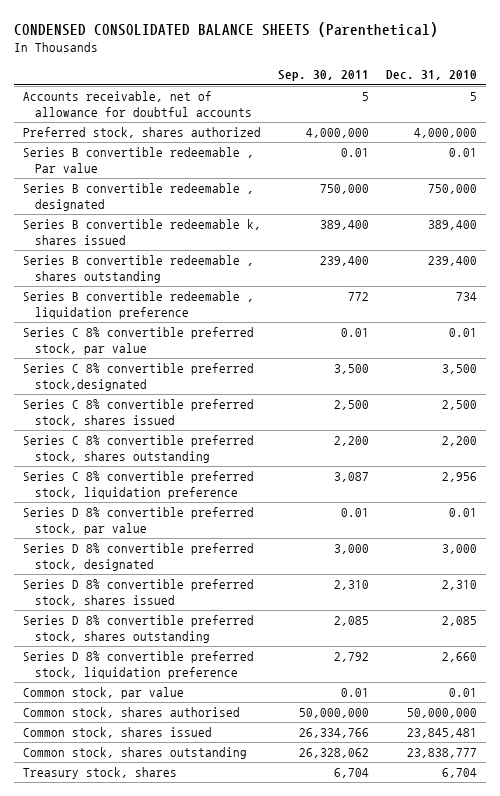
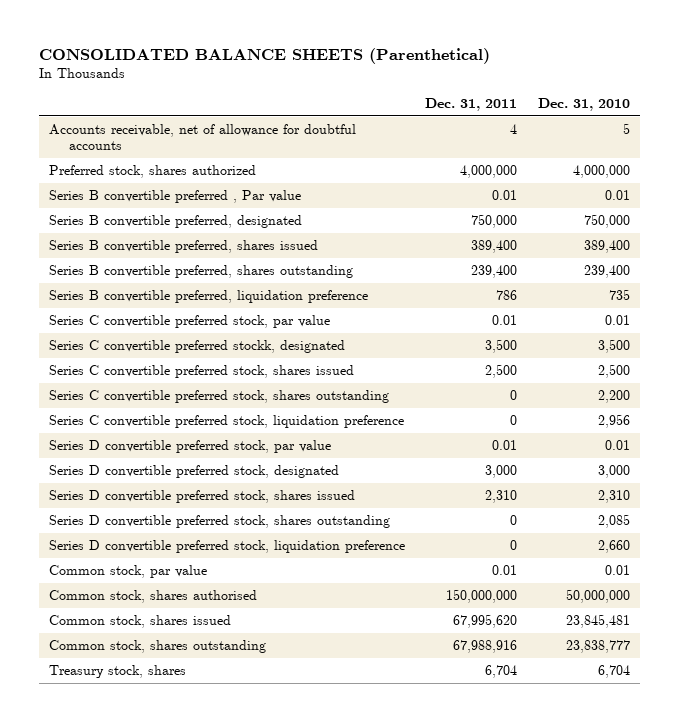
[14,22,439,38] CONDENSED CONSOLIDATED BALANCE SHEETS (Parenthetical) -> [38,47,490,64] CONSOLIDATED BALANCE SHEETS (Parenthetical)
[277,70,369,82] Sep. 30, 2011 -> none
none -> [425,98,518,112] Dec. 31, 2011
[22,147,254,174] Series B convertible redeemable , Par value -> [48,189,301,203] Series B convertible preferred , Par value
[22,183,254,212] Series B convertible redeemable , designated -> [48,214,302,228] Series B convertible preferred, designated
[22,219,261,246] Series B convertible redeemable k, shares issued -> [48,239,318,253] Series B convertible preferred, shares issued
[22,255,254,284] Series B convertible redeemable , shares outstanding -> [48,264,353,278] Series B convertible preferred, shares outstanding
[22,291,254,320] Series B convertible redeemable , liquidation preference -> [48,289,368,303] Series B convertible preferred, liquidation preference
[456,292,478,302] 734 -> [609,288,631,300] 735
[22,327,254,356] Series C 8% convertible preferred stock, par value -> [48,314,330,328] Series C convertible preferred stock, par value
[22,363,254,392] Series C 8% convertible preferred stock,designated -> [48,339,345,353] Series C convertible preferred stockk, designated
[22,399,254,427] Series C 8% convertible preferred stock, shares issued -> [48,364,354,378] Series C convertible preferred stock, shares issued
[22,435,254,464] Series C 8% convertible preferred stock, shares outstanding -> [48,389,389,403] Series C convertible preferred stock, shares outstanding
[22,471,254,500] Series C 8% convertible preferred stock, liquidation preference -> [48,414,404,428] Series C convertible preferred stock, liquidation preference
[22,507,254,536] Series D 8% convertible preferred stock, par value -> [48,439,331,453] Series D convertible preferred stock, par value
[22,543,254,572] Series D 8% convertible preferred stock, designated -> [48,464,339,478] Series D convertible preferred stock, designated
[22,579,254,607] Series D 8% convertible preferred stock, shares issued -> [48,489,355,503] Series D convertible preferred stock, shares issued
[22,615,254,644] Series D 8% convertible preferred stock, shares outstanding -> [48,514,390,528] Series D convertible preferred stock, shares outstanding
[22,651,254,680] Series D 8% convertible preferred stock, liquidation preference -> [48,539,405,553] Series D convertible preferred stock, liquidation preference

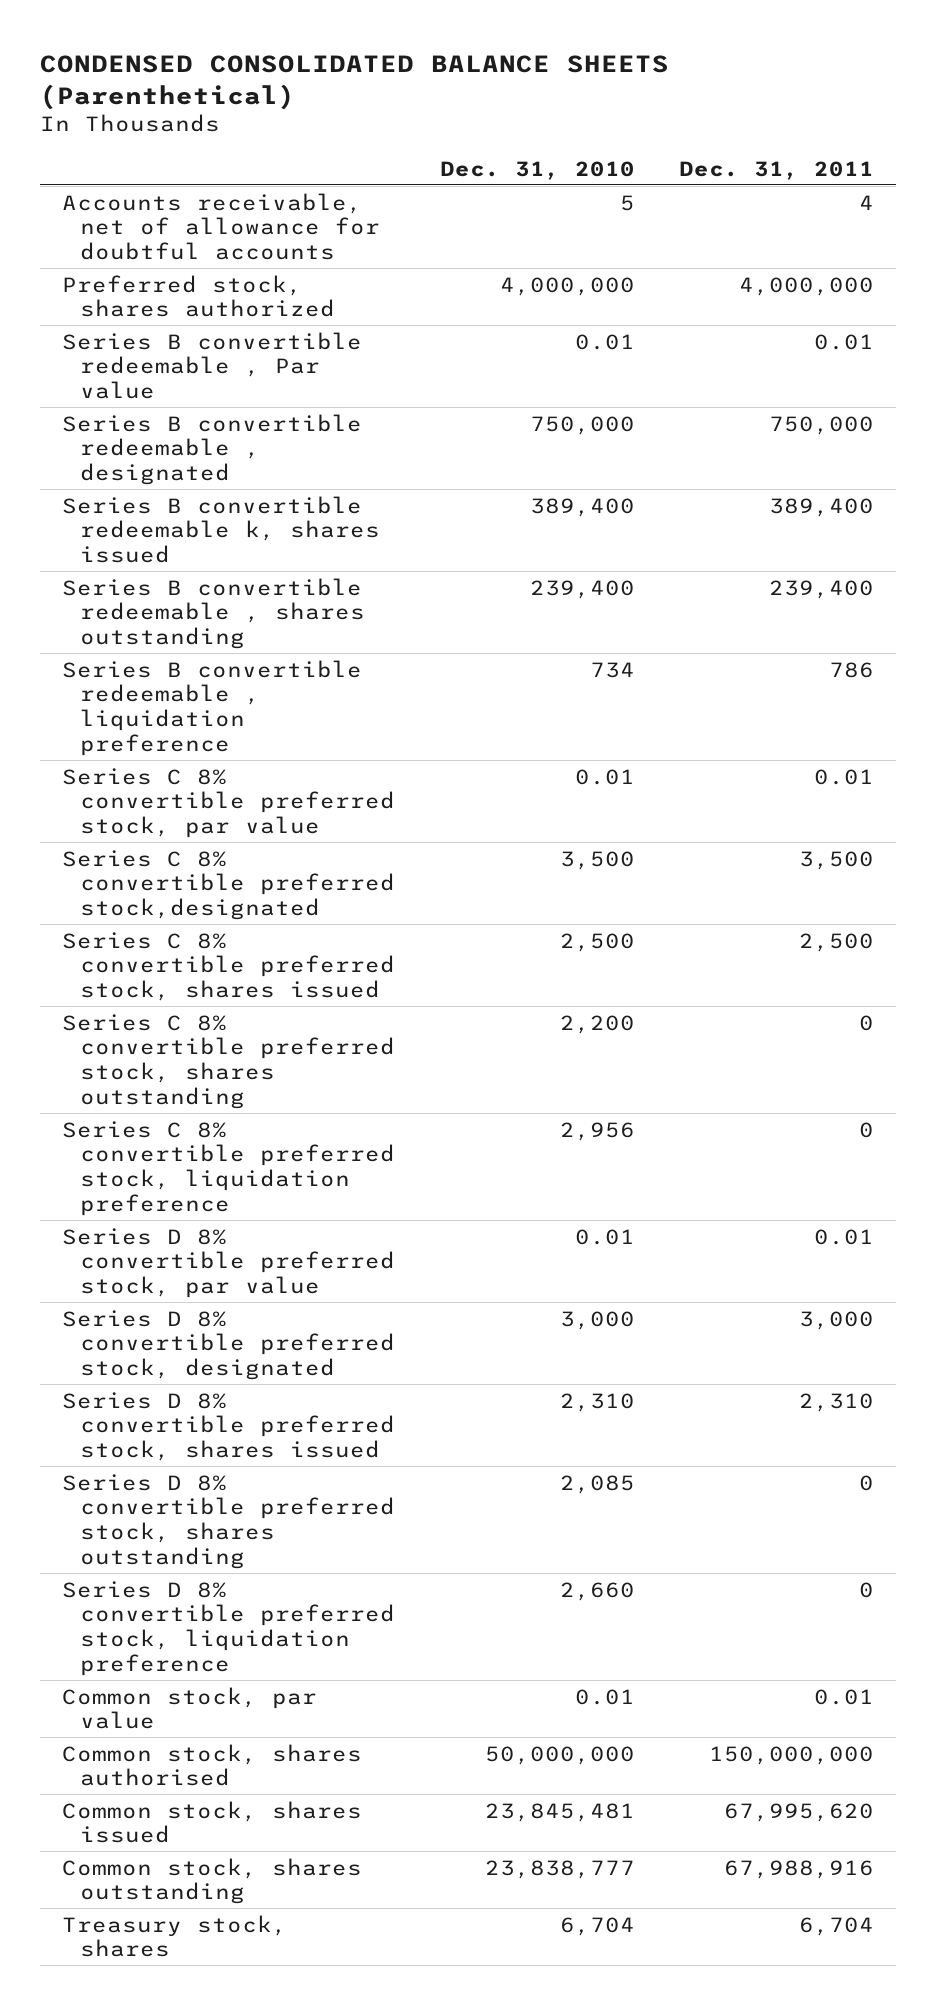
[38,47,490,64] CONSOLIDATED BALANCE SHEETS (Parenthetical) -> [39,54,669,110] CONDENSED CONSOLIDATED BALANCE SHEETS (Parenthetical)
[48,189,301,203] Series B convertible preferred , Par value -> [62,331,363,400] Series B convertible redeemable , Par value
[48,214,302,228] Series B convertible preferred, designated -> [62,413,363,486] Series B convertible redeemable , designated
[48,239,318,253] Series B convertible preferred, shares issued -> [62,495,381,564] Series B convertible redeemable k, shares issued
[48,264,353,278] Series B convertible preferred, shares outstanding -> [62,577,366,650] Series B convertible redeemable , shares outstanding
[48,289,368,303] Series B convertible preferred, liquidation preference -> [62,659,363,757] Series B convertible redeemable , liquidation preference
[609,288,631,300] 735 -> [589,661,635,678] 734
[48,314,330,328] Series C convertible preferred stock, par value -> [62,767,396,839] Series C 8% convertible preferred stock, par value
[48,339,345,353] Series C convertible preferred stockk, designated -> [62,849,396,921] Series C 8% convertible preferred stock,designated
[48,364,354,378] Series C convertible preferred stock, shares issued -> [62,931,396,1002] Series C 8% convertible preferred stock, shares issued
[48,389,389,403] Series C convertible preferred stock, shares outstanding -> [62,1013,396,1110] Series C 8% convertible preferred stock, shares outstanding
[48,414,404,428] Series C convertible preferred stock, liquidation preference -> [62,1120,396,1217] Series C 8% convertible preferred stock, liquidation preference
[48,439,331,453] Series D convertible preferred stock, par value -> [62,1227,396,1299] Series D 8% convertible preferred stock, par value
[48,464,339,478] Series D convertible preferred stock, designated -> [62,1309,396,1381] Series D 8% convertible preferred stock, designated
[48,489,355,503] Series D convertible preferred stock, shares issued -> [62,1391,396,1462] Series D 8% convertible preferred stock, shares issued
[48,514,390,528] Series D convertible preferred stock, shares outstanding -> [62,1473,396,1570] Series D 8% convertible preferred stock, shares outstanding
[48,539,405,553] Series D convertible preferred stock, liquidation preference -> [62,1580,396,1677] Series D 8% convertible preferred stock, liquidation preference

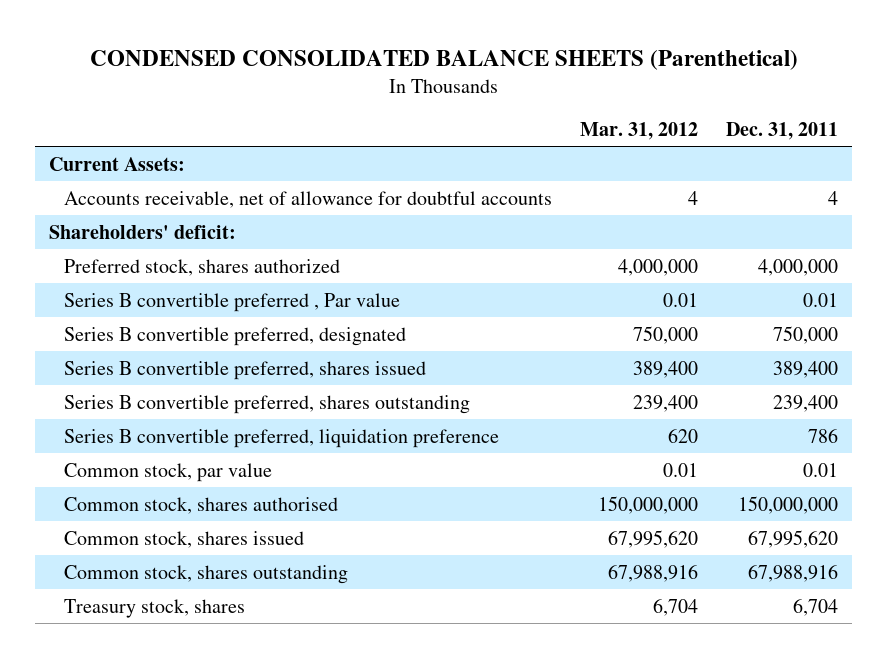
[439,160,635,180] Dec. 31, 2010 -> none
none -> [580,122,699,141] Mar. 31, 2012
none -> [48,156,185,171] Current Assets:
none -> [48,224,236,239] Shareholders' deficit:
[62,767,396,839] Series C 8% convertible preferred stock, par value -> none
[62,849,396,921] Series C 8% convertible preferred stock,designated -> none
[62,931,396,1002] Series C 8% convertible preferred stock, shares issued -> none
[62,1013,396,1110] Series C 8% convertible preferred stock, shares outstanding -> none
[62,1120,396,1217] Series C 8% convertible preferred stock, liquidation preference -> none
[62,1227,396,1299] Series D 8% convertible preferred stock, par value -> none
[62,1309,396,1381] Series D 8% convertible preferred stock, designated -> none
[62,1391,396,1462] Series D 8% convertible preferred stock, shares issued -> none
[62,1473,396,1570] Series D 8% convertible preferred stock, shares outstanding -> none
[62,1580,396,1677] Series D 8% convertible preferred stock, liquidation preference -> none
[62,331,363,400] Series B convertible redeemable , Par value -> [63,292,400,312] Series B convertible preferred , Par value
[62,413,363,486] Series B convertible redeemable , designated -> [63,326,406,346] Series B convertible preferred, designated
[62,495,381,564] Series B convertible redeemable k, shares issued -> [63,360,426,380] Series B convertible preferred, shares issued
[62,577,366,650] Series B convertible redeemable , shares outstanding -> [63,394,470,414] Series B convertible preferred, shares outstanding
[62,659,363,757] Series B convertible redeemable , liquidation preference -> [63,428,499,448] Series B convertible preferred, liquidation preference

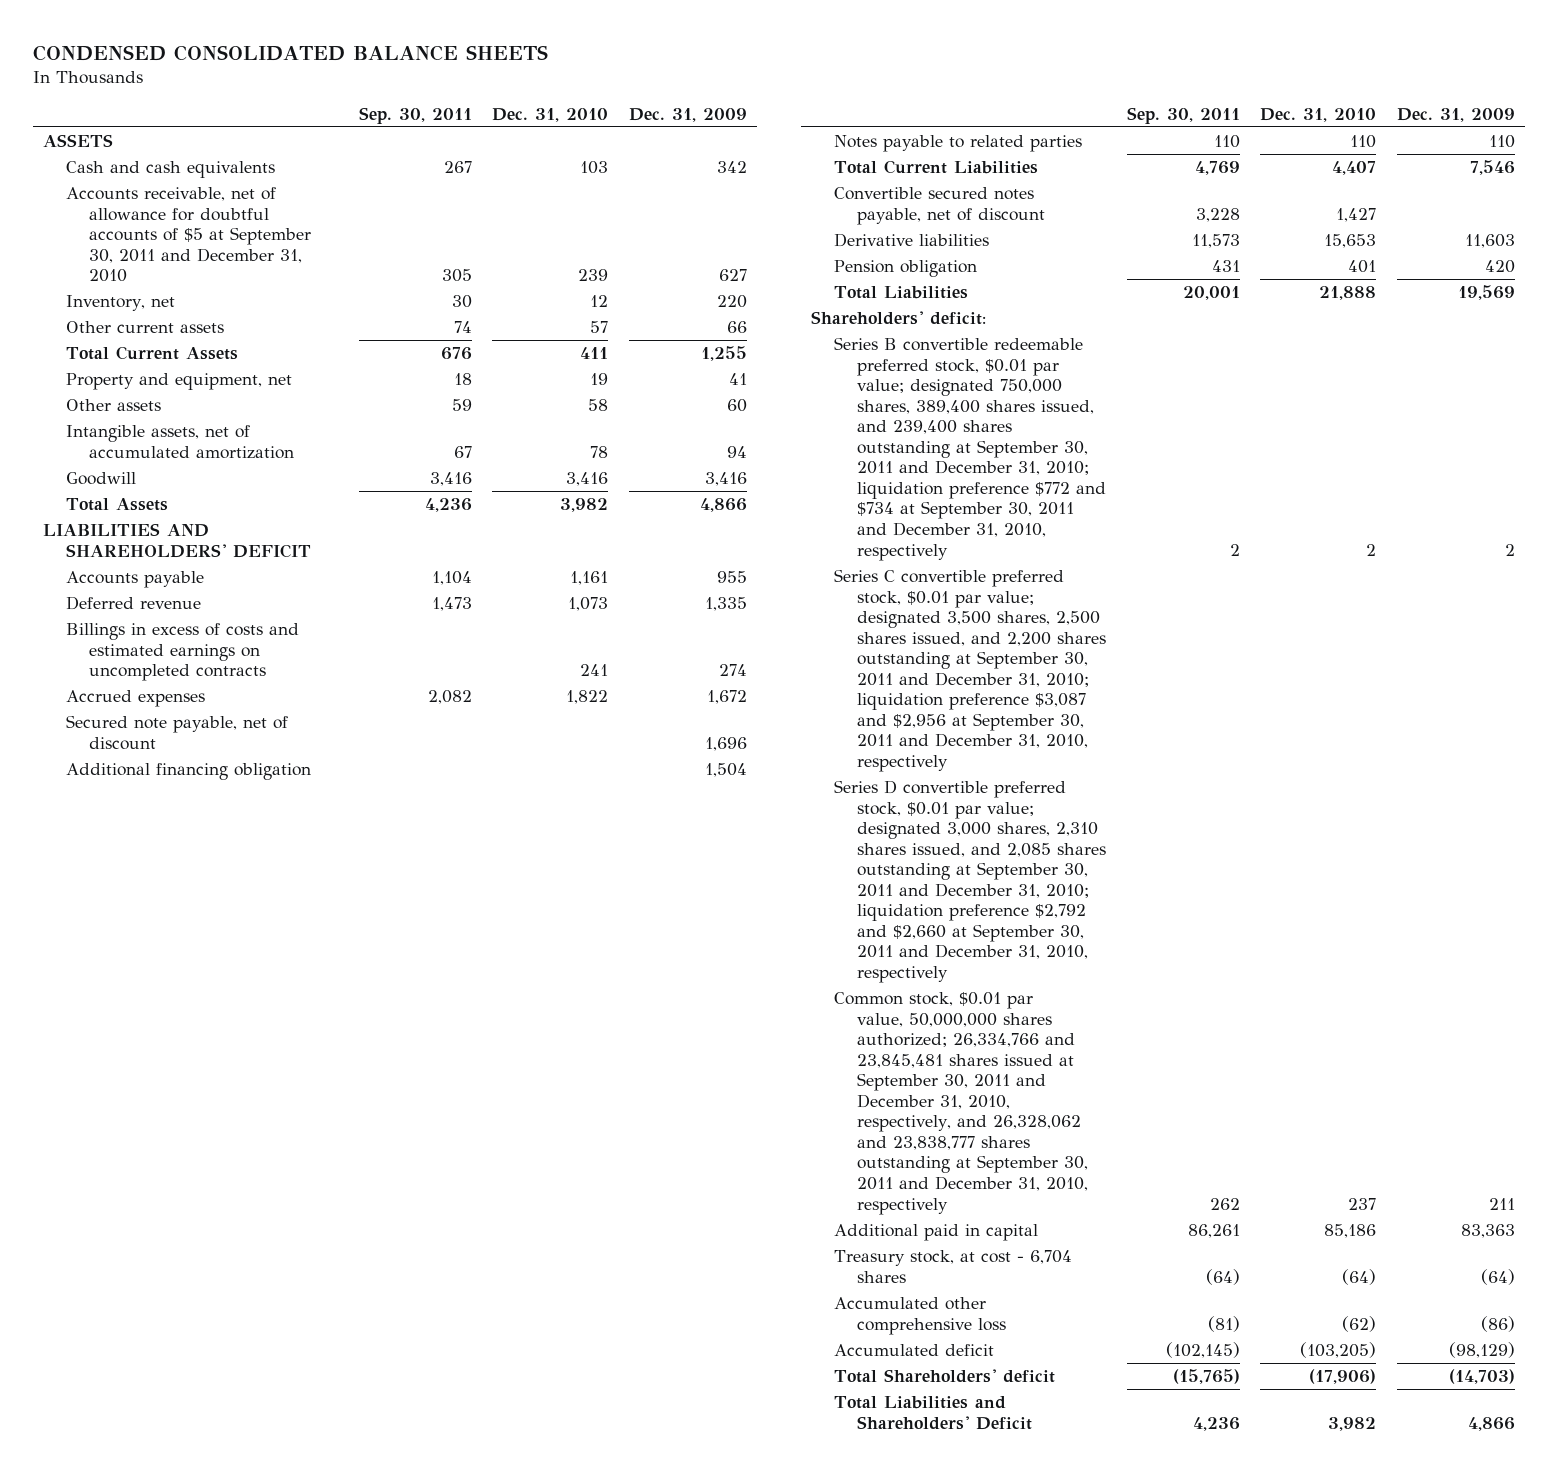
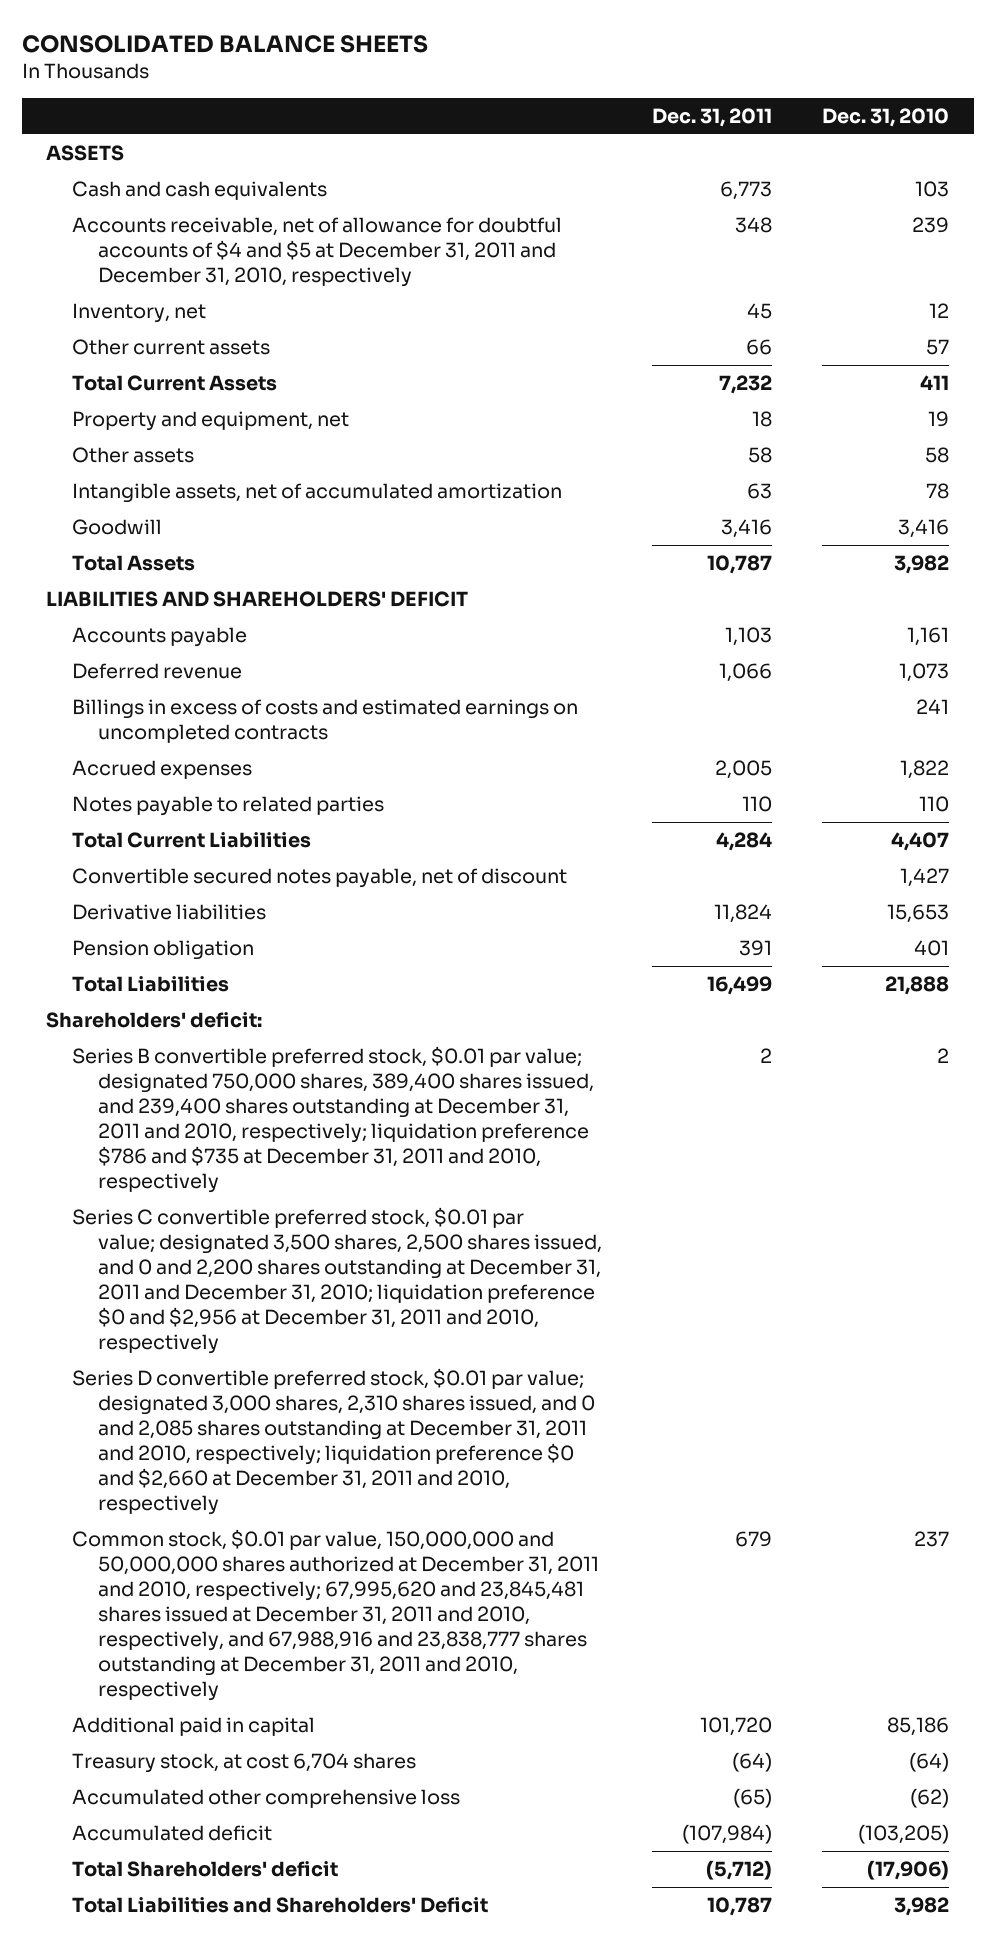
[32,44,548,61] CONDENSED CONSOLIDATED BALANCE SHEETS -> [21,34,428,53] CONSOLIDATED BALANCE SHEETS
[358,106,472,124] Sep. 30, 2011 -> none
[628,107,747,122] Dec. 31, 2009 -> none
none -> [652,107,773,127] Dec. 31, 2011
[66,187,312,283] Accounts receivable, net of allowance for doubtful accounts of $5 at September 30, 2011 and December 31, 2010 -> [72,217,563,288] Accounts receivable, net of allowance for doubtful accounts of $4 and $5 at December 31, 2011 and December 31, 2010, respectively
[66,715,289,750] Secured note payable, net of discount -> none
[66,763,312,781] Additional financing obligation -> none
[833,337,1107,561] Series B convertible redeemable preferred stock, $0.01 par value; designated 750,000 shares, 389,400 shares issued, and 239,400 shares outstanding at September 30, 2011 and December 31, 2010; liquidation preference $772 and $734 at September 30, 2011 and December 31, 2010, respectively -> [72,1046,595,1193] Series B convertible preferred stock, $0.01 par value; designated 750,000 shares, 389,400 shares issued, and 239,400 shares outstanding at December 31, 2011 and 2010, respectively; liquidation preference $786 and $735 at December 31, 2011 and 2010, respectively
[833,569,1107,772] Series C convertible preferred stock, $0.01 par value; designated 3,500 shares, 2,500 shares issued, and 2,200 shares outstanding at September 30, 2011 and December 31, 2010; liquidation preference $3,087 and $2,956 at September 30, 2011 and December 31, 2010, respectively -> [72,1207,603,1354] Series C convertible preferred stock, $0.01 par value; designated 3,500 shares, 2,500 shares issued, and 0 and 2,200 shares outstanding at December 31, 2011 and December 31, 2010; liquidation preference $0 and $2,956 at December 31, 2011 and 2010, respectively
[833,780,1107,983] Series D convertible preferred stock, $0.01 par value; designated 3,000 shares, 2,310 shares issued, and 2,085 shares outstanding at September 30, 2011 and December 31, 2010; liquidation preference $2,792 and $2,660 at September 30, 2011 and December 31, 2010, respectively -> [72,1368,596,1515] Series D convertible preferred stock, $0.01 par value; designated 3,000 shares, 2,310 shares issued, and 0 and 2,085 shares outstanding at December 31, 2011 and 2010, respectively; liquidation preference $0 and $2,660 at December 31, 2011 and 2010, respectively
[833,992,1089,1215] Common stock, $0.01 par value, 50,000,000 shares authorized; 26,334,766 and 23,845,481 shares issued at September 30, 2011 and December 31, 2010, respectively, and 26,328,062 and 23,838,777 shares outstanding at September 30, 2011 and December 31, 2010, respectively -> [72,1529,600,1701] Common stock, $0.01 par value, 150,000,000 and 50,000,000 shares authorized at December 31, 2011 and 2010, respectively; 67,995,620 and 23,845,481 shares issued at December 31, 2011 and 2010, respectively, and 67,988,916 and 23,838,777 shares outstanding at December 31, 2011 and 2010, respectively
[833,1250,1072,1283] Treasury stock, at cost - 6,704 shares -> [72,1753,417,1774] Treasury stock, at cost 6,704 shares

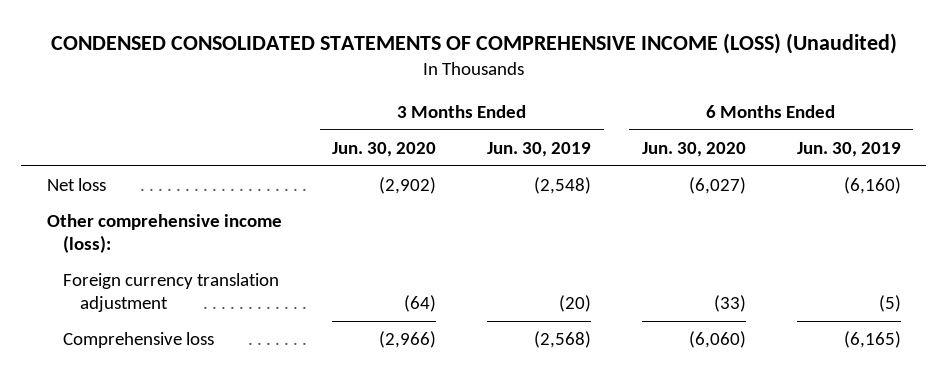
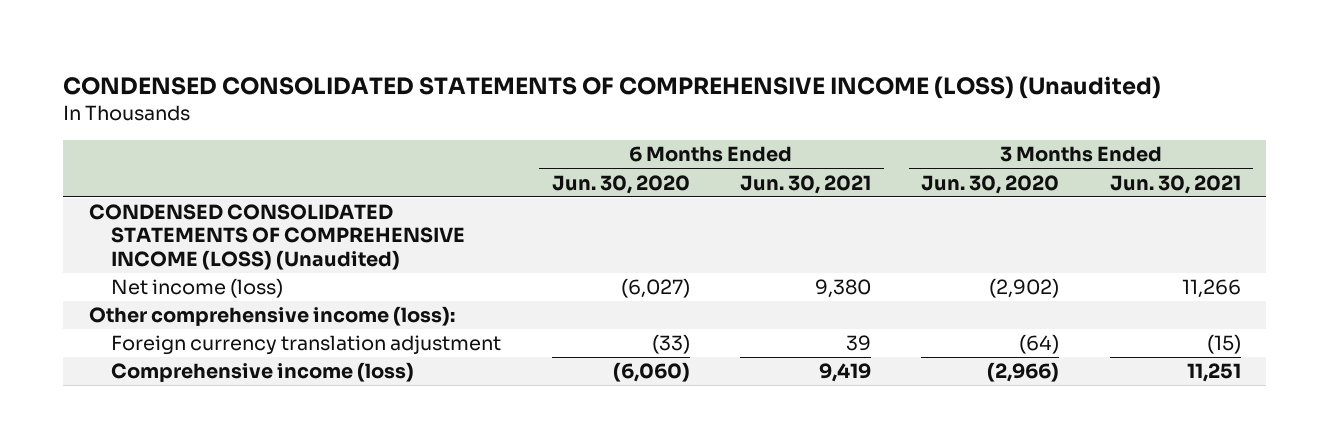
[487,141,592,157] Jun. 30, 2019 -> none
[796,141,901,157] Jun. 30, 2019 -> none
none -> [739,174,871,194] Jun. 30, 2021
none -> [1109,174,1241,194] Jun. 30, 2021
none -> [88,204,466,270] CONDENSED CONSOLIDATED STATEMENTS OF COMPREHENSIVE INCOME (LOSS) (Unaudited)
[46,178,106,192] Net loss -> [111,278,284,299] Net income (loss)
[63,332,215,349] Comprehensive loss -> [111,362,415,383] Comprehensive income (loss)

